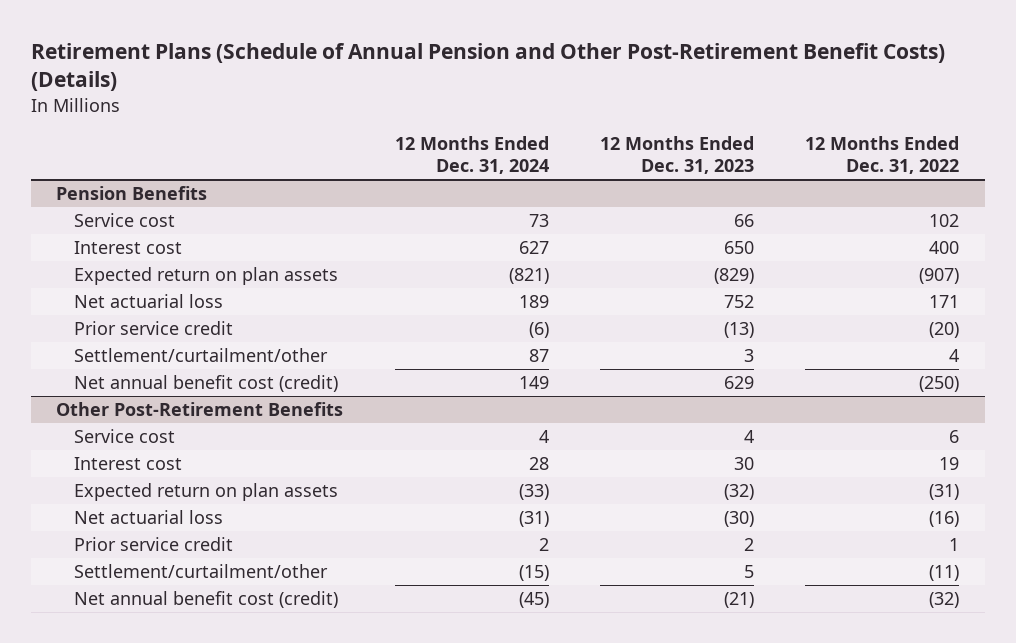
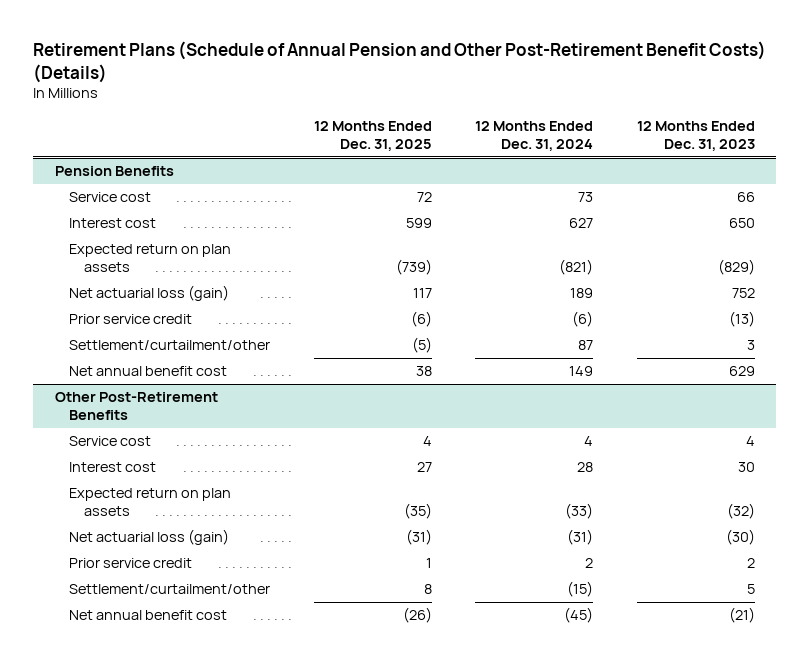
[805,136,960,175] 12 Months Ended Dec. 31, 2022 -> none
none -> [313,121,432,151] 12 Months Ended Dec. 31, 2025
[73,294,223,309] Net actuarial loss -> [69,285,230,302] Net actuarial loss (gain)
[73,375,338,393] Net annual benefit cost (credit) -> [69,366,228,377] Net annual benefit cost
[73,510,223,525] Net actuarial loss -> [69,529,230,546] Net actuarial loss (gain)
[73,591,338,609] Net annual benefit cost (credit) -> [69,610,228,621] Net annual benefit cost

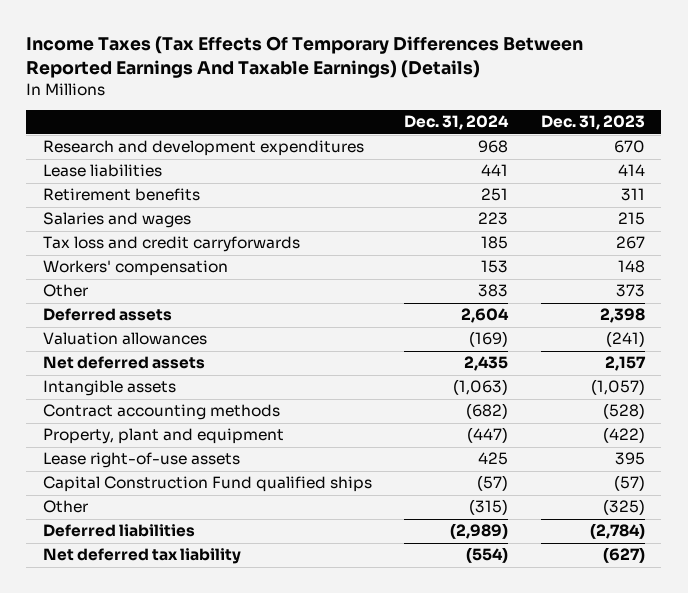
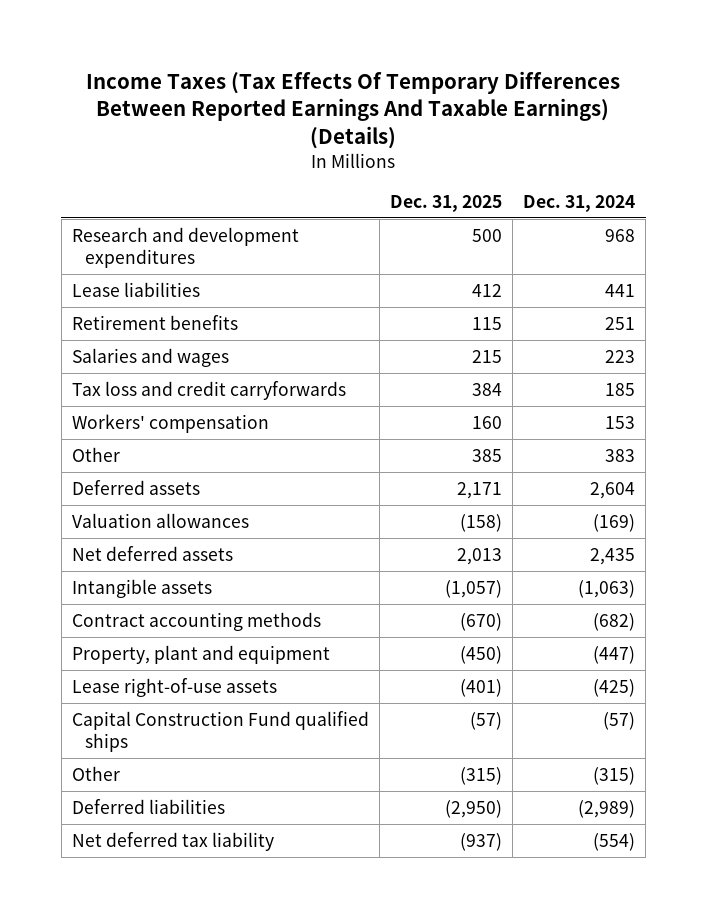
[540,115,645,131] Dec. 31, 2023 -> none
none -> [389,195,502,213] Dec. 31, 2025
[478,452,509,466] 425 -> [593,678,636,697] (425)

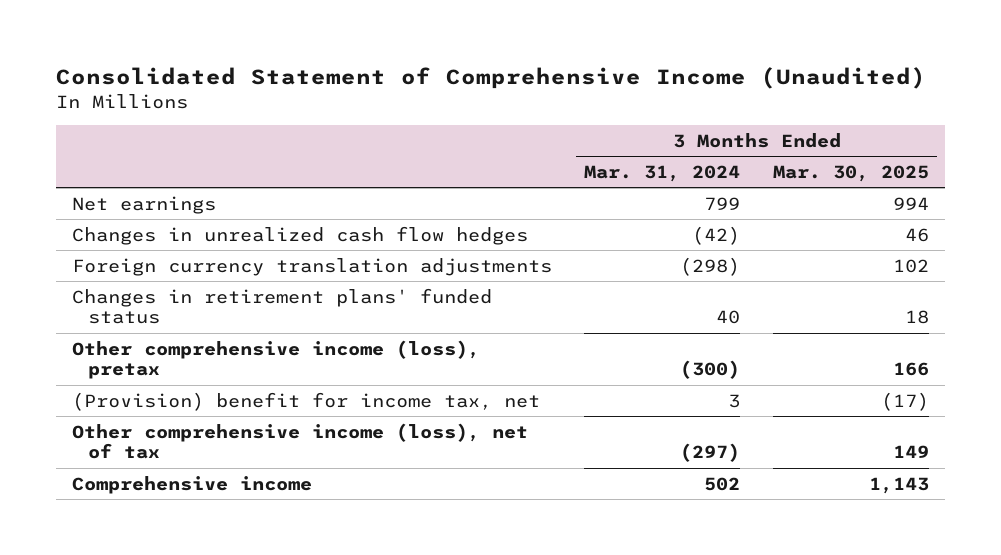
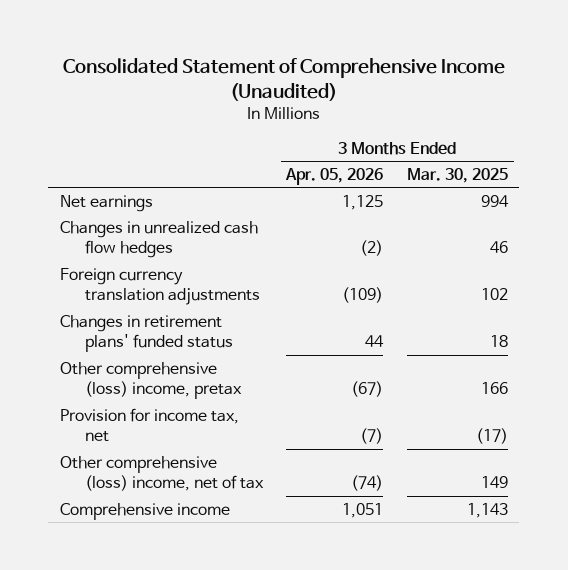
[584,165,741,183] Mar. 31, 2024 -> none
none -> [285,167,384,185] Apr. 05, 2026
[72,339,481,380] Other comprehensive income (loss), pretax -> [59,361,243,400] Other comprehensive (loss) income, pretax
[72,391,541,411] (Provision) benefit for income tax, net -> [59,407,239,443] Provision for income tax, net
[72,422,529,460] Other comprehensive income (loss), net of tax -> [59,455,265,492] Other comprehensive (loss) income, net of tax

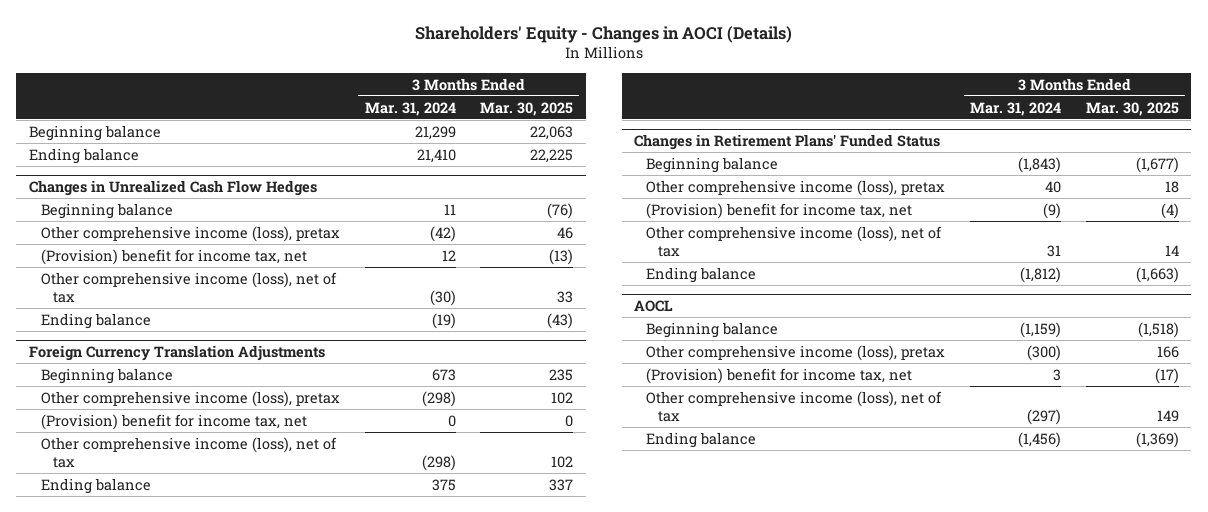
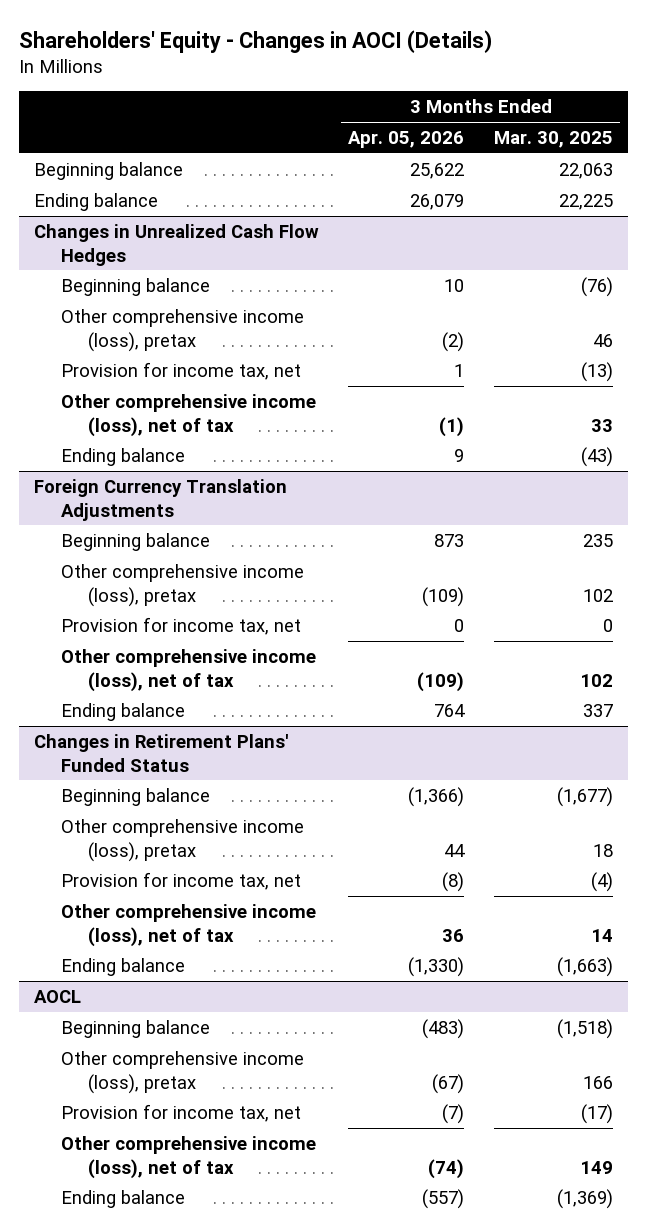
[364,101,456,116] Mar. 31, 2024 -> none
none -> [348,131,465,149] Apr. 05, 2026
[40,248,307,265] (Provision) benefit for income tax, net -> [60,361,301,380] Provision for income tax, net
[40,413,307,430] (Provision) benefit for income tax, net -> [60,616,301,635] Provision for income tax, net
[646,202,913,219] (Provision) benefit for income tax, net -> [60,871,301,890] Provision for income tax, net
[646,367,913,384] (Provision) benefit for income tax, net -> [60,1103,301,1122] Provision for income tax, net

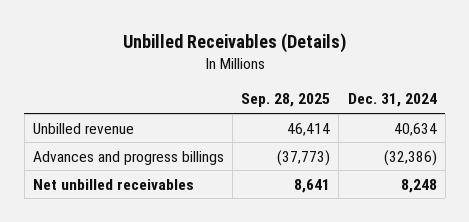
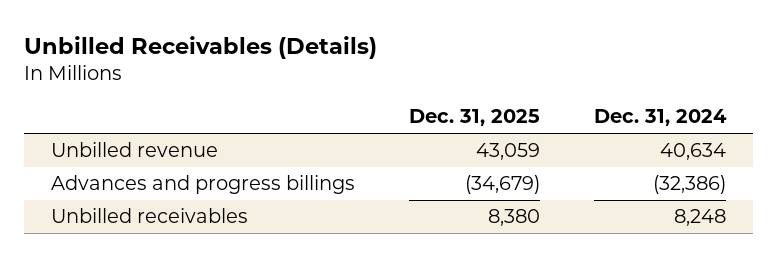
[241,93,331,108] Sep. 28, 2025 -> none
none -> [408,109,540,127] Dec. 31, 2025
[32,178,194,190] Net unbilled receivables -> [50,208,248,224] Unbilled receivables

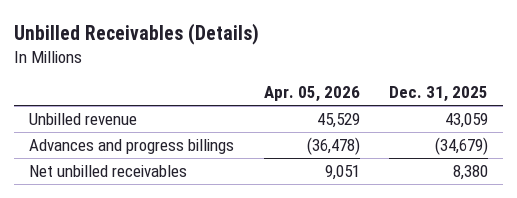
[594,109,728,127] Dec. 31, 2024 -> none
none -> [263,86,360,103] Apr. 05, 2026
[50,208,248,224] Unbilled receivables -> [28,164,187,177] Net unbilled receivables

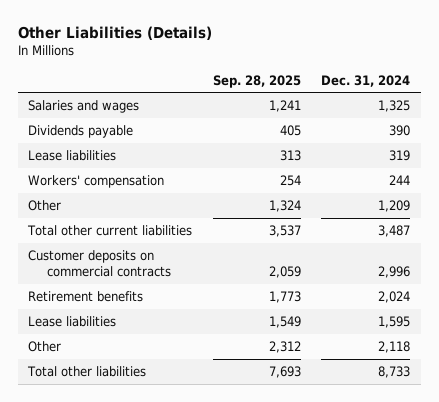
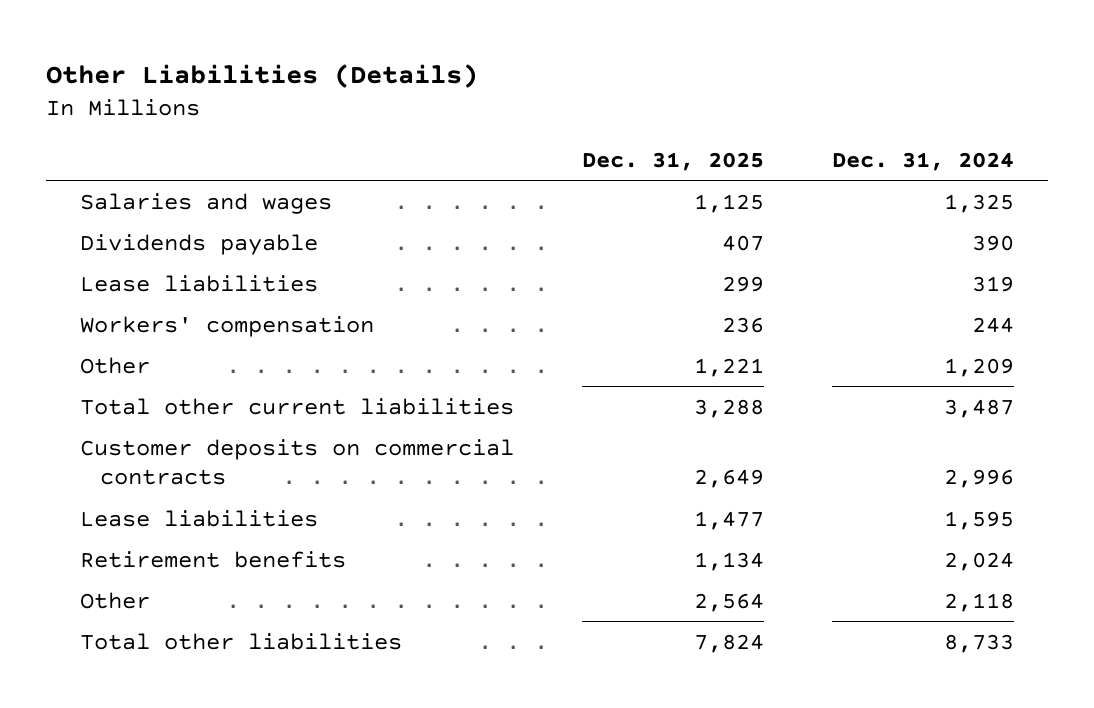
[212,74,301,88] Sep. 28, 2025 -> none
none -> [582,151,765,171] Dec. 31, 2025
[28,291,144,303] Retirement benefits -> [79,550,346,568] Retirement benefits

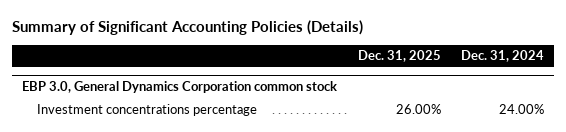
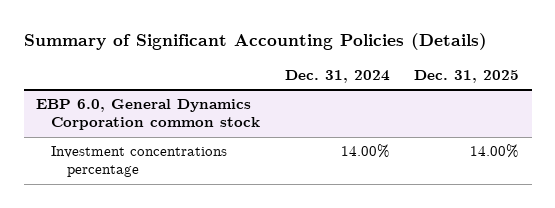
[22,81,338,94] EBP 3.0, General Dynamics Corporation common stock -> [35,99,261,131] EBP 6.0, General Dynamics Corporation common stock
[395,103,441,114] 26.00% -> [470,144,520,159] 14.00%
[499,103,545,114] 24.00% -> [340,144,390,159] 14.00%

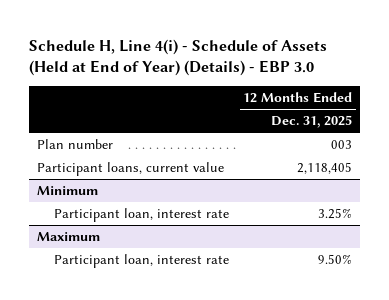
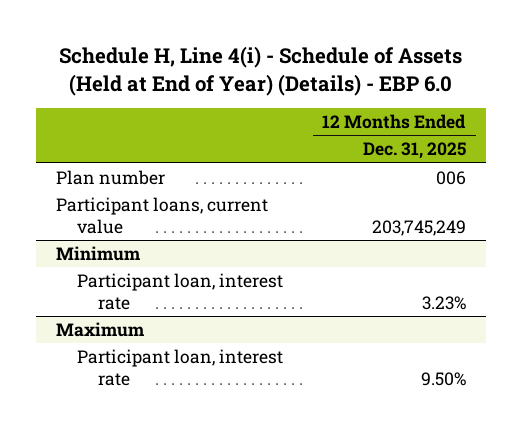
[29,38,328,77] Schedule H, Line 4(i) - Schedule of Assets (Held at End of Year) (Details) - EBP 3.0 -> [58,46,462,96] Schedule H, Line 4(i) - Schedule of Assets (Held at End of Year) (Details) - EBP 6.0
[331,139,353,149] 003 -> [435,170,466,185] 006
[297,161,353,174] 2,118,405 -> [371,219,466,236] 203,745,249
[318,207,353,219] 3.25% -> [421,295,466,310] 3.23%

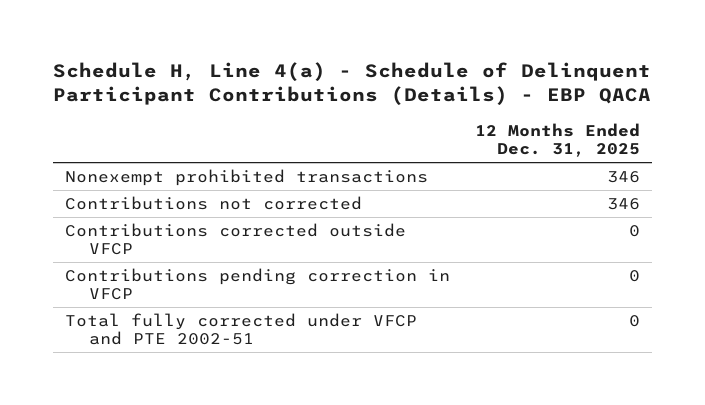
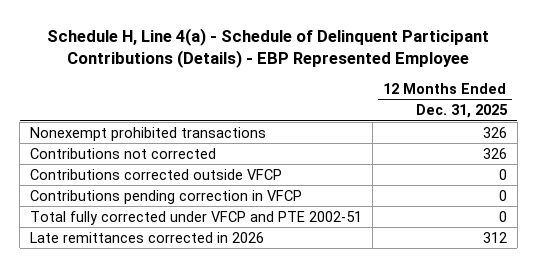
[52,62,651,106] Schedule H, Line 4(a) - Schedule of Delinquent Participant Contributions (Details) - EBP QACA -> [47,27,490,69] Schedule H, Line 4(a) - Schedule of Delinquent Participant Contributions (Details) - EBP Represented Employee
[606,171,640,184] 346 -> [482,126,507,138] 326
[606,198,640,211] 346 -> [482,147,507,159] 326
none -> [30,231,265,243] Late remittances corrected in 2026

